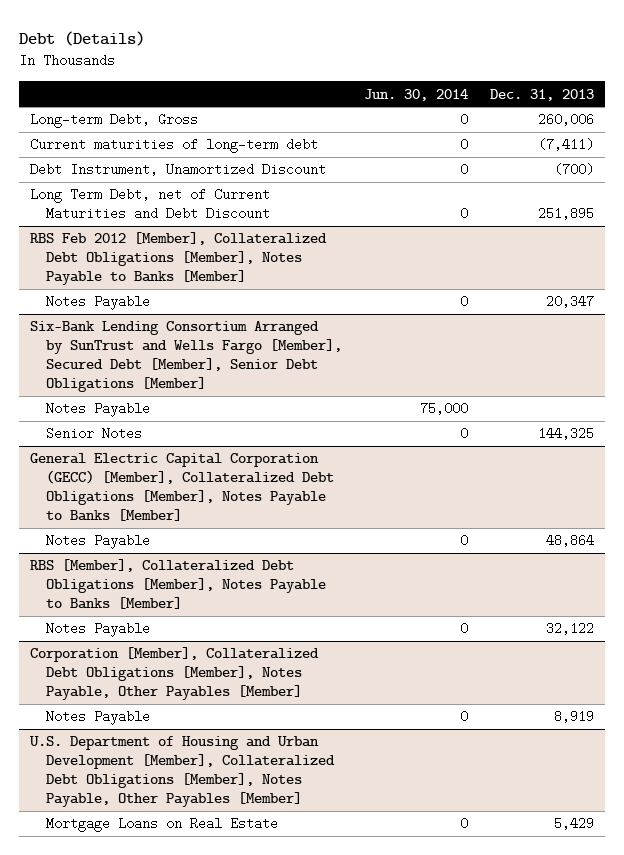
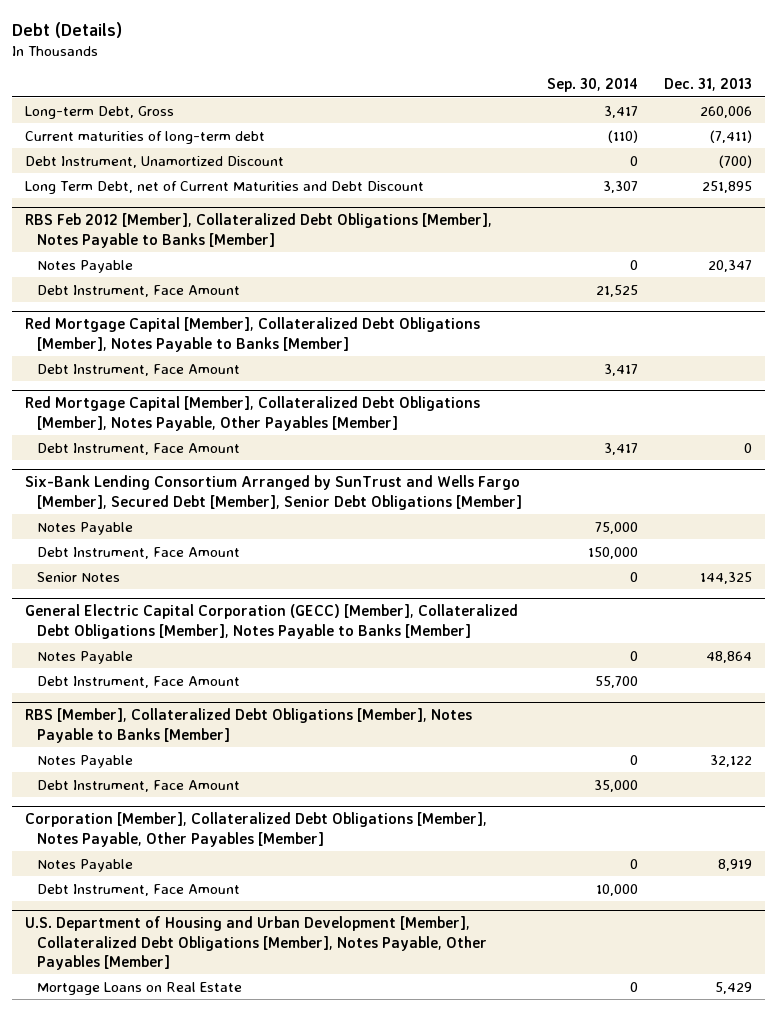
[363,88,468,101] Jun. 30, 2014 -> none
none -> [547,78,639,93] Sep. 30, 2014
none -> [36,284,240,297] Debt Instrument, Face Amount
none -> [25,317,481,352] Red Mortgage Capital [Member], Collateralized Debt Obligations [Member], Notes Payable to Banks [Member]
none -> [36,363,240,376] Debt Instrument, Face Amount
none -> [25,396,481,431] Red Mortgage Capital [Member], Collateralized Debt Obligations [Member], Notes Payable, Other Payables [Member]
none -> [36,442,240,455] Debt Instrument, Face Amount
none -> [36,546,240,559] Debt Instrument, Face Amount
none -> [36,675,240,688] Debt Instrument, Face Amount
none -> [36,779,240,792] Debt Instrument, Face Amount
none -> [36,883,240,896] Debt Instrument, Face Amount

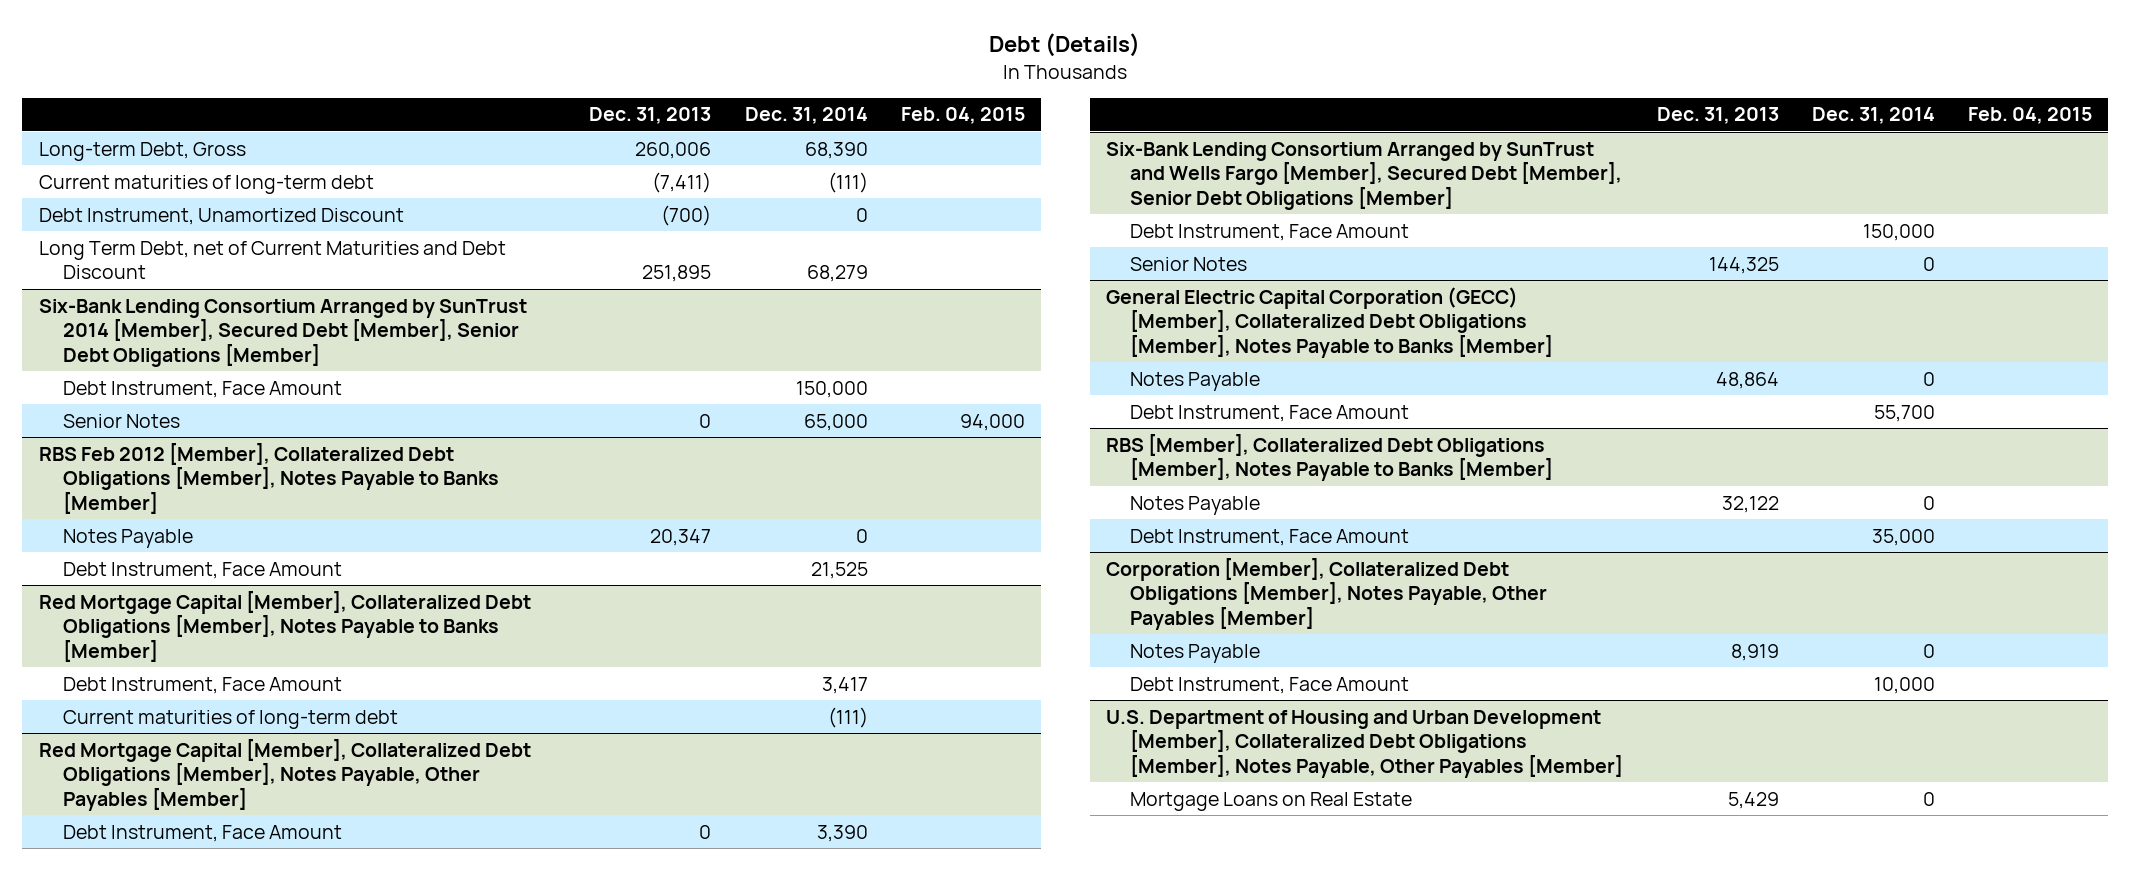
[547,78,639,93] Sep. 30, 2014 -> none
none -> [744,107,868,125] Dec. 31, 2014
none -> [900,107,1025,125] Feb. 04, 2015
none -> [38,298,527,367] Six-Bank Lending Consortium Arranged by SunTrust 2014 [Member], Secured Debt [Member], Senior Debt Obligations [Member]
none -> [63,380,343,398] Debt Instrument, Face Amount
none -> [63,413,181,428] Senior Notes
none -> [63,709,399,729] Current maturities of long-term debt
[36,521,133,535] Notes Payable -> none

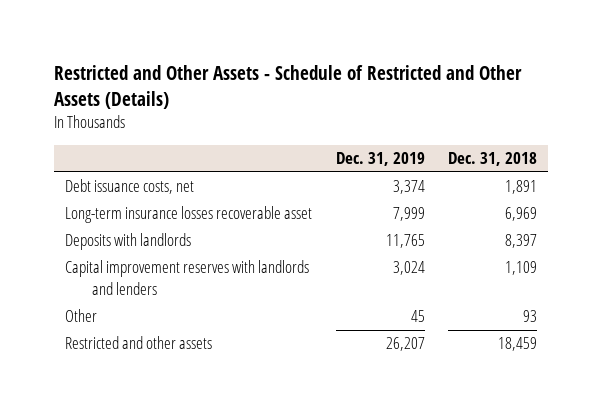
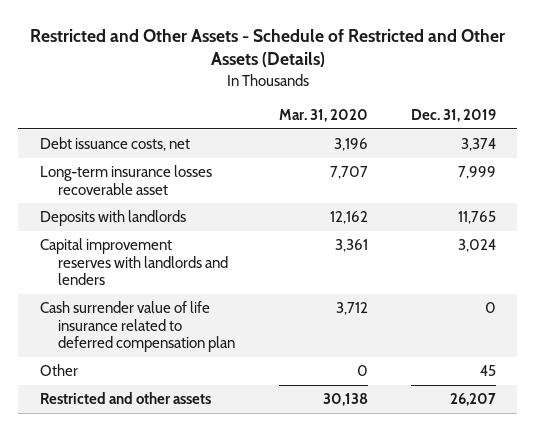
[447,152,537,167] Dec. 31, 2018 -> none
none -> [278,109,368,123] Mar. 31, 2020
none -> [40,301,236,353] Cash surrender value of life insurance related to deferred compensation plan

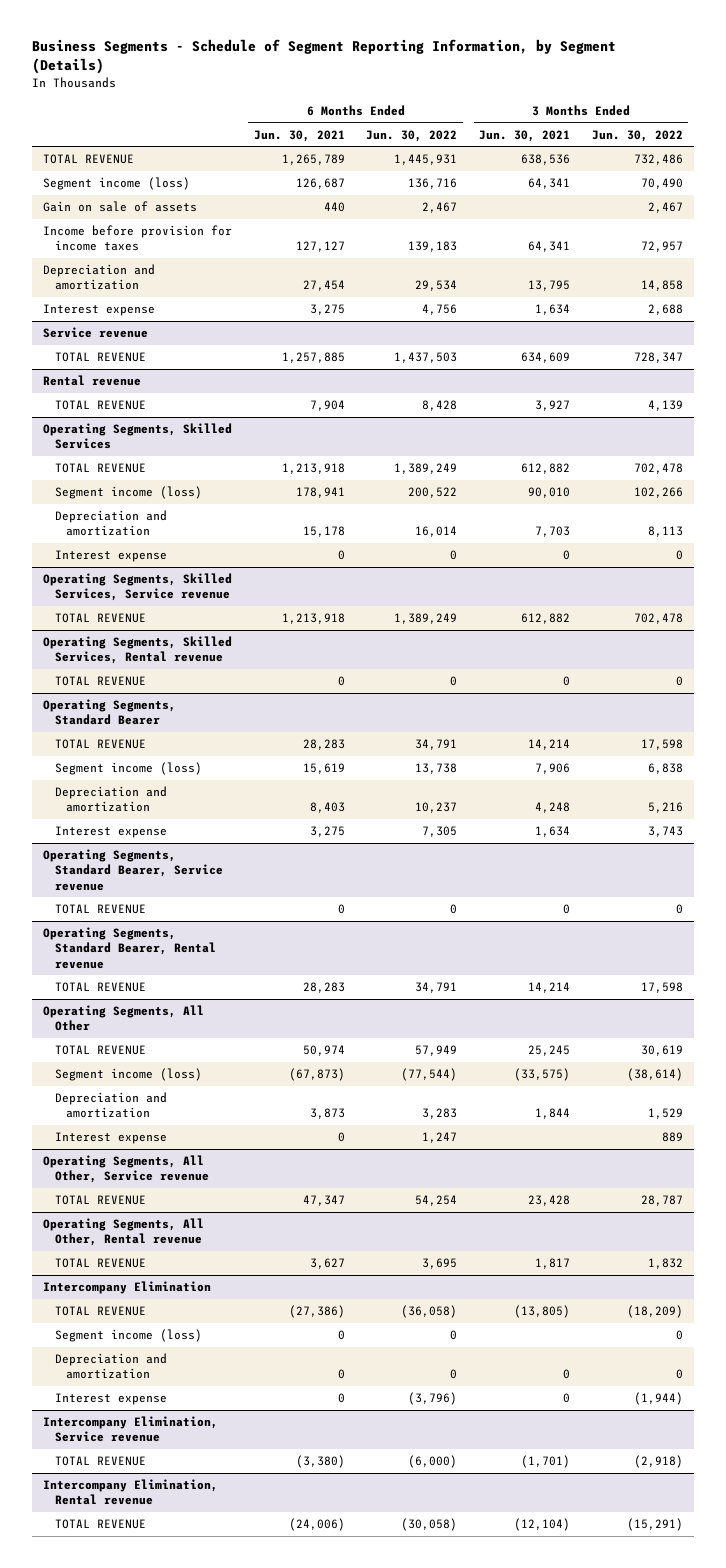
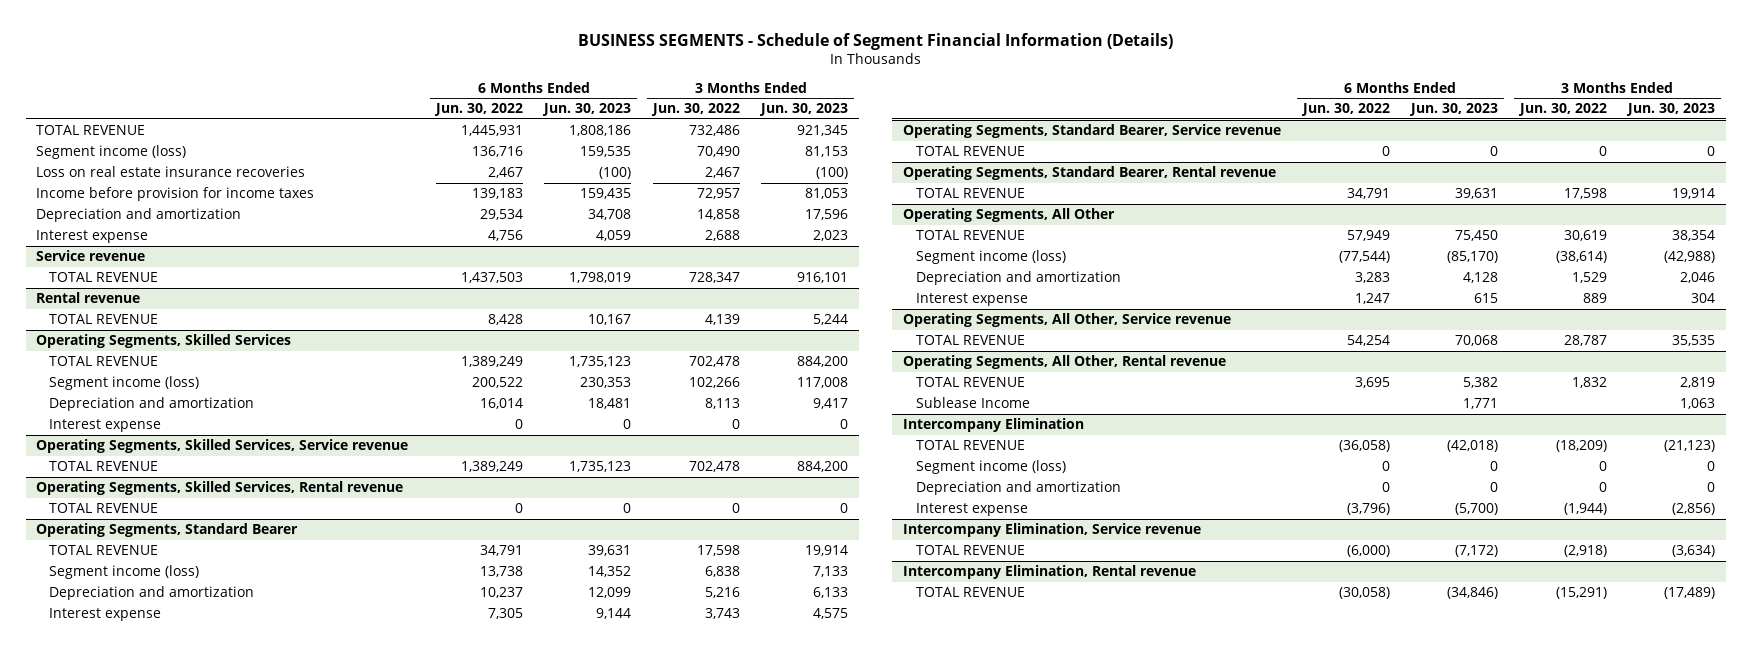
[32,39,617,75] Business Segments - Schedule of Segment Reporting Information, by Segment (Details) -> [577,33,1173,51] BUSINESS SEGMENTS - Schedule of Segment Financial Information (Details)
[253,129,345,142] Jun. 30, 2021 -> none
[479,129,571,142] Jun. 30, 2021 -> none
none -> [542,103,632,117] Jun. 30, 2023
none -> [759,103,849,117] Jun. 30, 2023
[43,201,198,213] Gain on sale of assets -> [36,166,306,178] Loss on real estate insurance recoveries
none -> [916,397,1031,409] Sublease Income

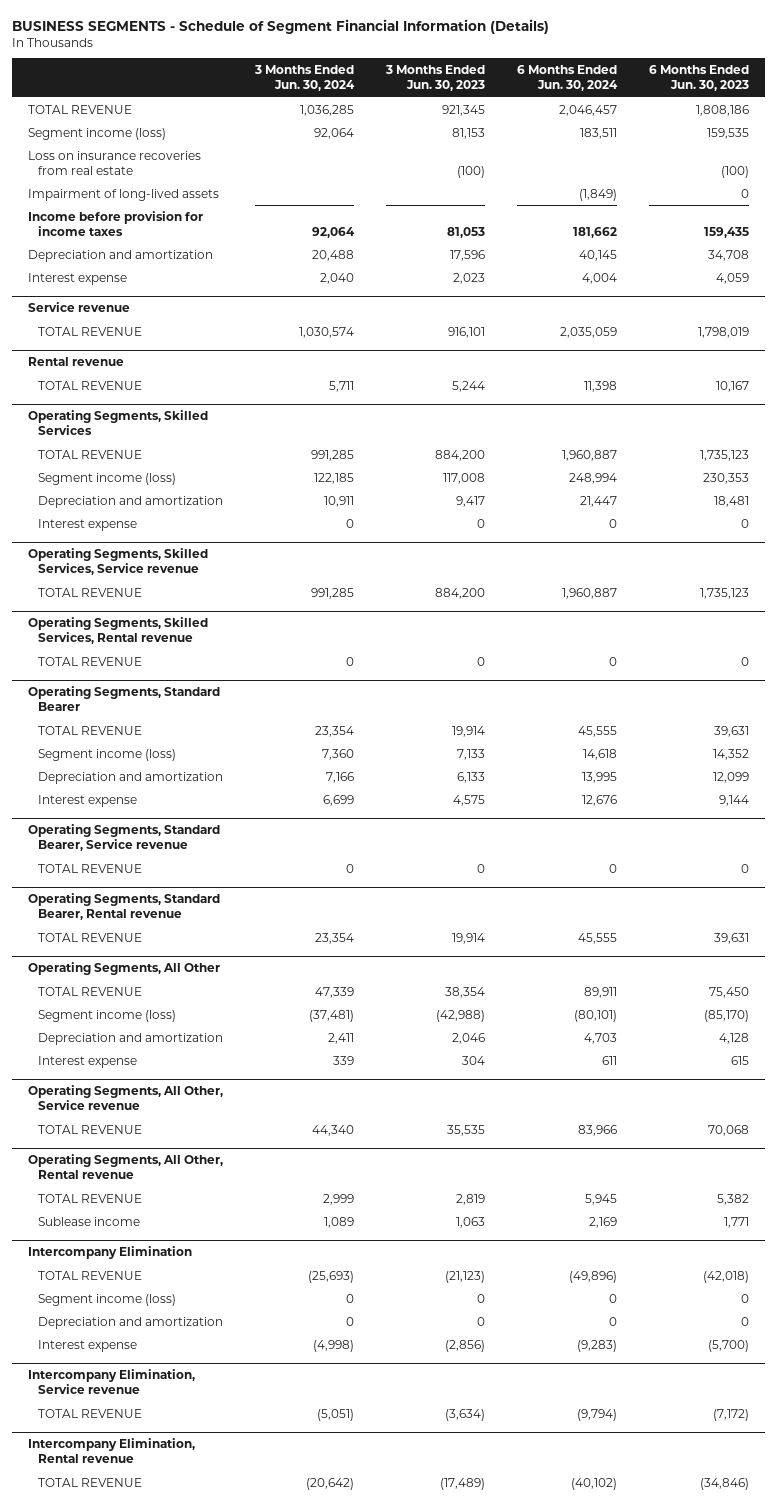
[433,103,523,117] Jun. 30, 2022 -> none
[650,103,740,117] Jun. 30, 2022 -> none
none -> [254,65,356,92] 3 Months Ended Jun. 30, 2024
none -> [517,65,619,92] 6 Months Ended Jun. 30, 2024
[36,166,306,178] Loss on real estate insurance recoveries -> [28,150,202,175] Loss on insurance recoveries from real estate
none -> [28,188,220,201] Impairment of long-lived assets
[916,397,1031,409] Sublease Income -> [38,1216,141,1226] Sublease income

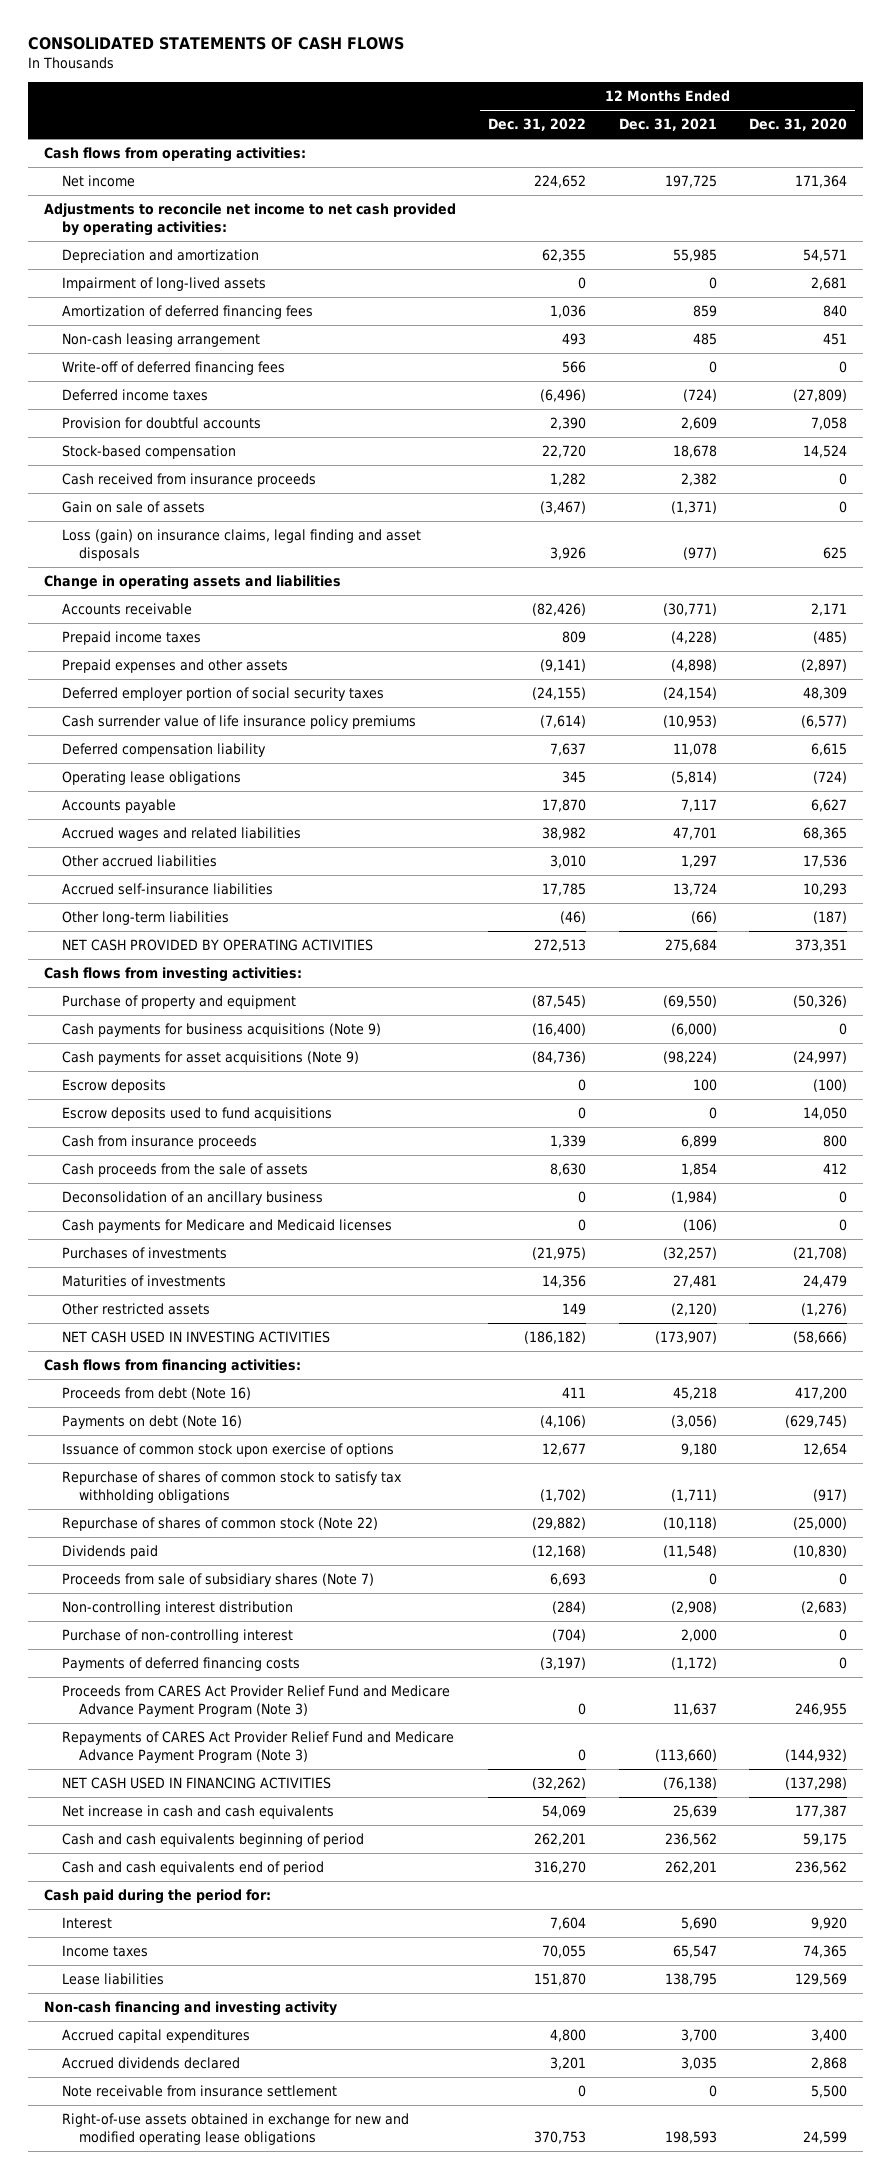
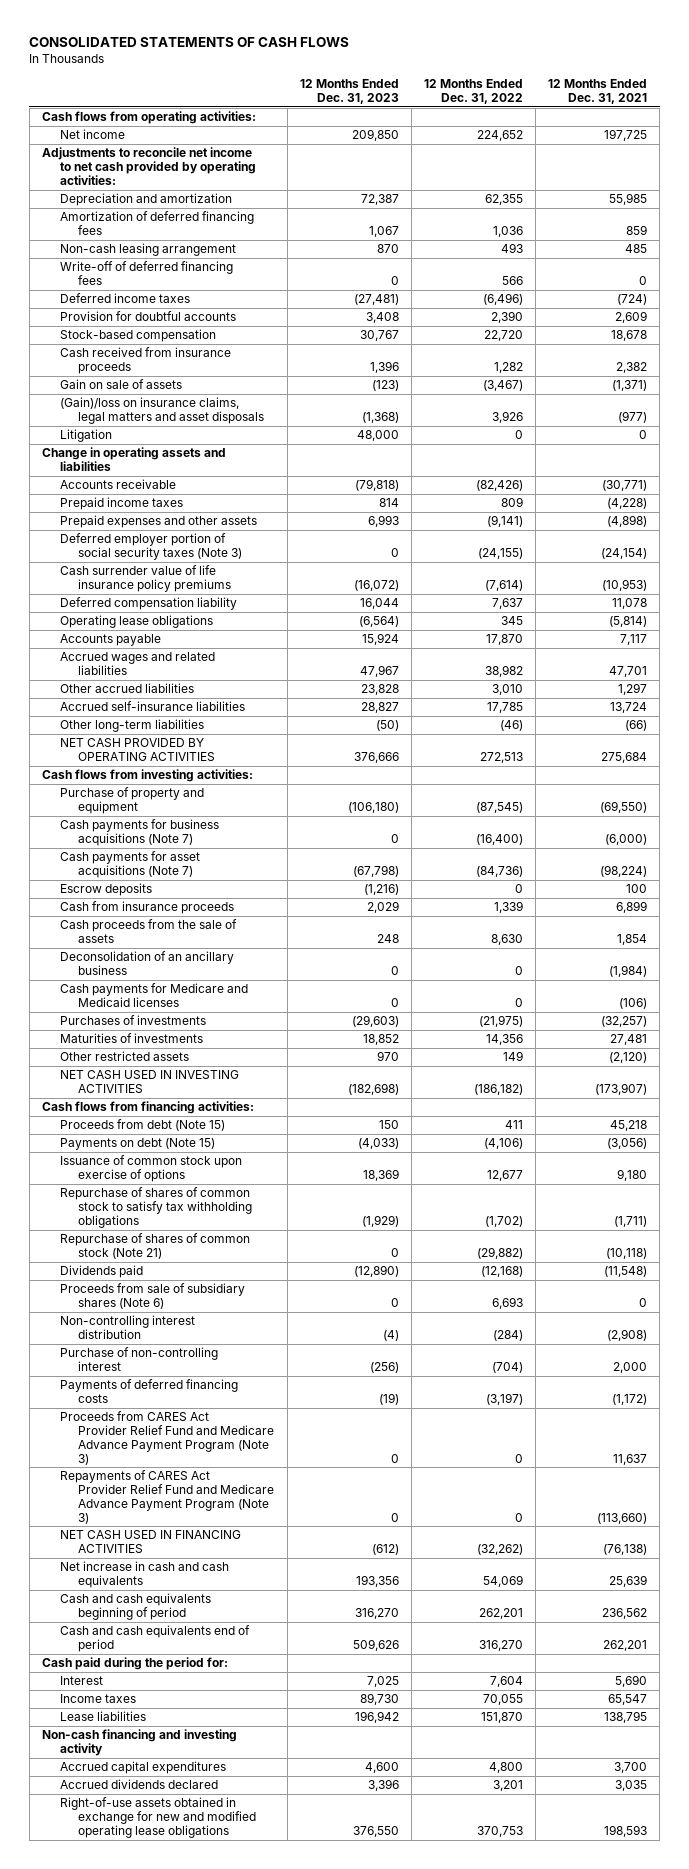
[748,118,847,132] Dec. 31, 2020 -> none
none -> [299,79,399,105] 12 Months Ended Dec. 31, 2023
[61,277,266,292] Impairment of long-lived assets -> none
[61,529,421,561] Loss (gain) on insurance claims, legal finding and asset disposals -> [60,397,265,425] (Gain)/loss on insurance claims, legal matters and asset disposals
none -> [60,429,113,443] Litigation
[61,687,384,702] Deferred employer portion of social security taxes -> [60,533,243,561] Deferred employer portion of social security taxes (Note 3)
[61,1023,381,1038] Cash payments for business acquisitions (Note 9) -> [60,819,220,847] Cash payments for business acquisitions (Note 7)
[61,1051,359,1066] Cash payments for asset acquisitions (Note 9) -> [60,851,201,879] Cash payments for asset acquisitions (Note 7)
[61,1107,332,1122] Escrow deposits used to fund acquisitions -> none
[61,1387,251,1401] Proceeds from debt (Note 16) -> [60,1119,226,1132] Proceeds from debt (Note 15)
[61,1415,242,1430] Payments on debt (Note 16) -> [60,1138,216,1151] Payments on debt (Note 15)
[61,1517,378,1532] Repurchase of shares of common stock (Note 22) -> [60,1233,251,1260] Repurchase of shares of common stock (Note 21)
[61,1573,374,1588] Proceeds from sale of subsidiary shares (Note 7) -> [60,1283,246,1310] Proceeds from sale of subsidiary shares (Note 6)
[61,2085,337,2098] Note receivable from insurance settlement -> none

